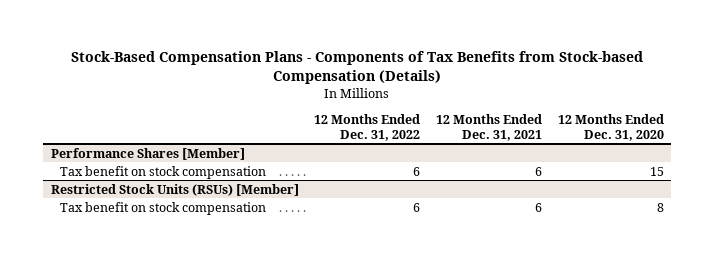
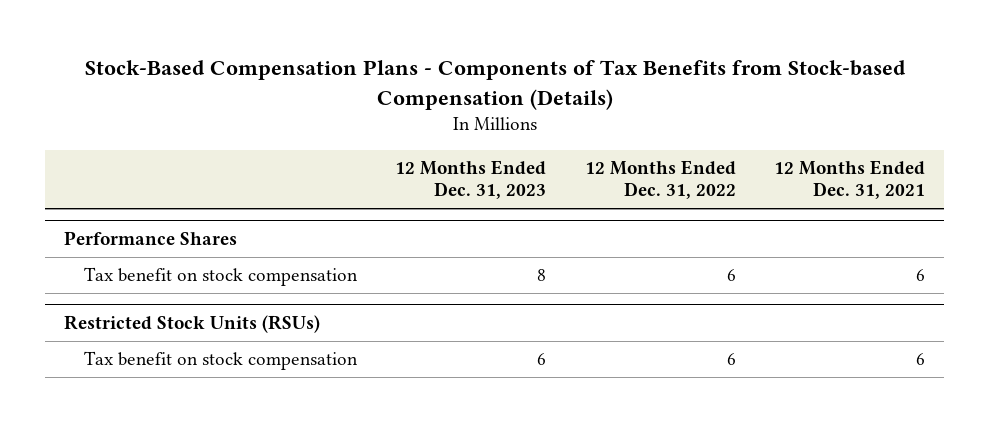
[557,113,664,141] 12 Months Ended Dec. 31, 2020 -> none
none -> [395,160,547,200] 12 Months Ended Dec. 31, 2023
[50,147,245,160] Performance Shares [Member] -> [64,230,238,245] Performance Shares
[50,183,299,196] Restricted Stock Units (RSUs) [Member] -> [64,314,321,333] Restricted Stock Units (RSUs)

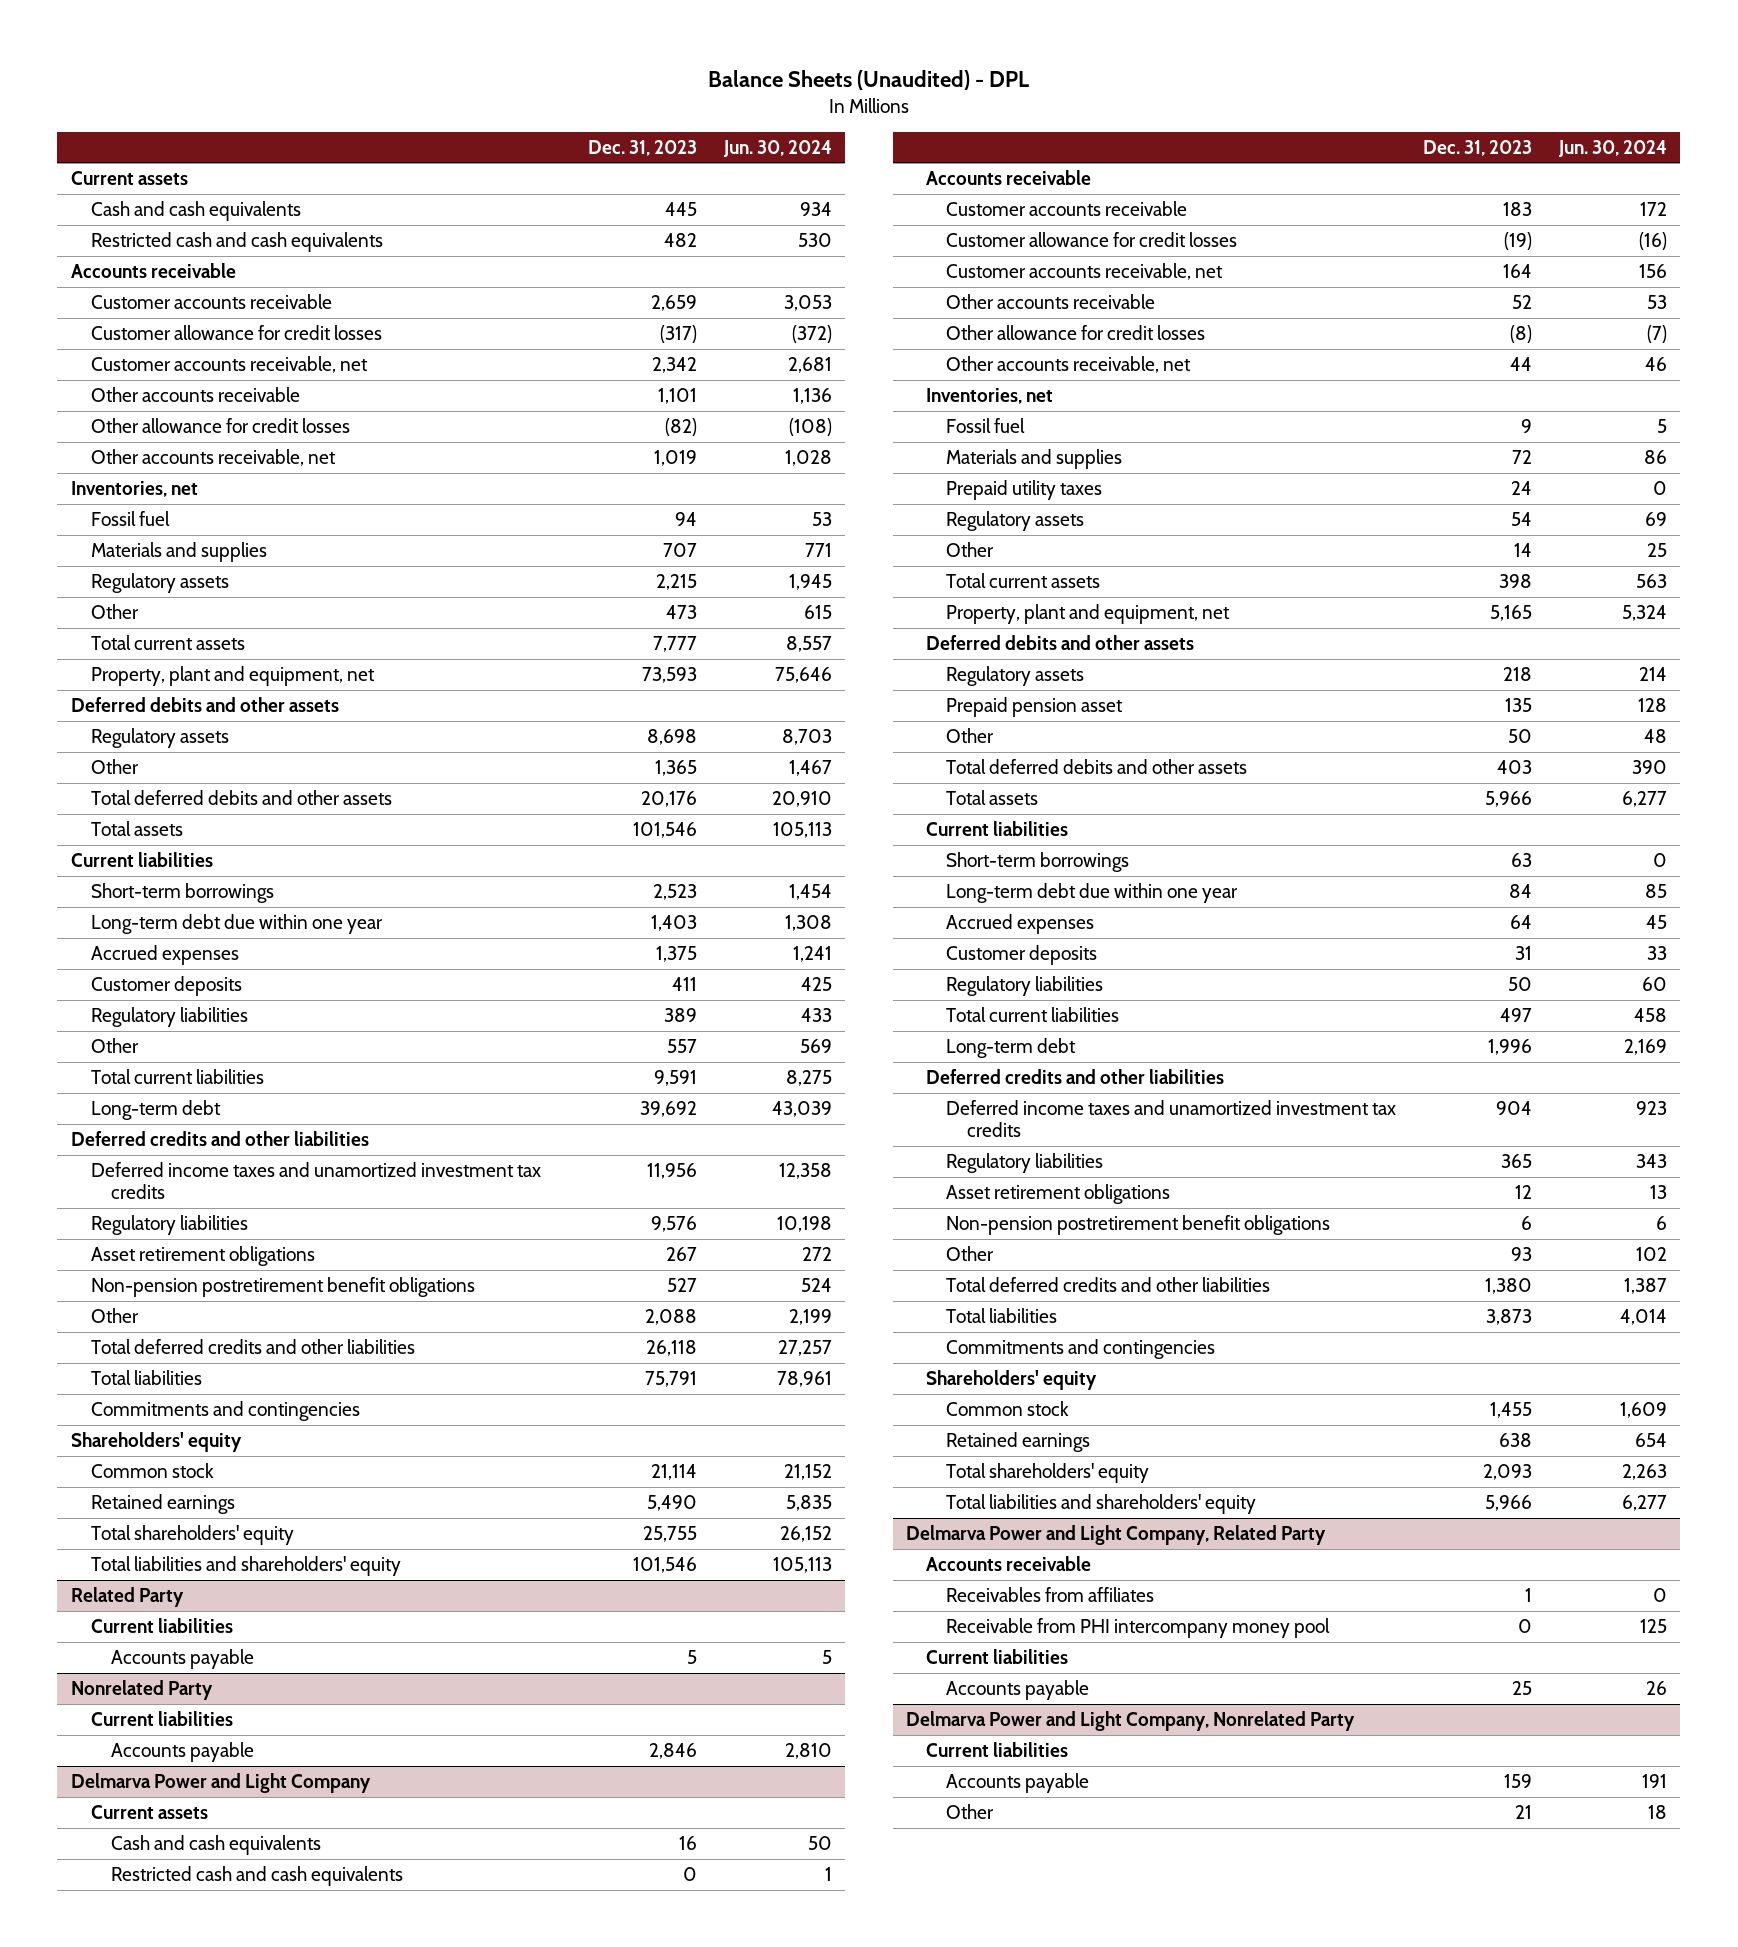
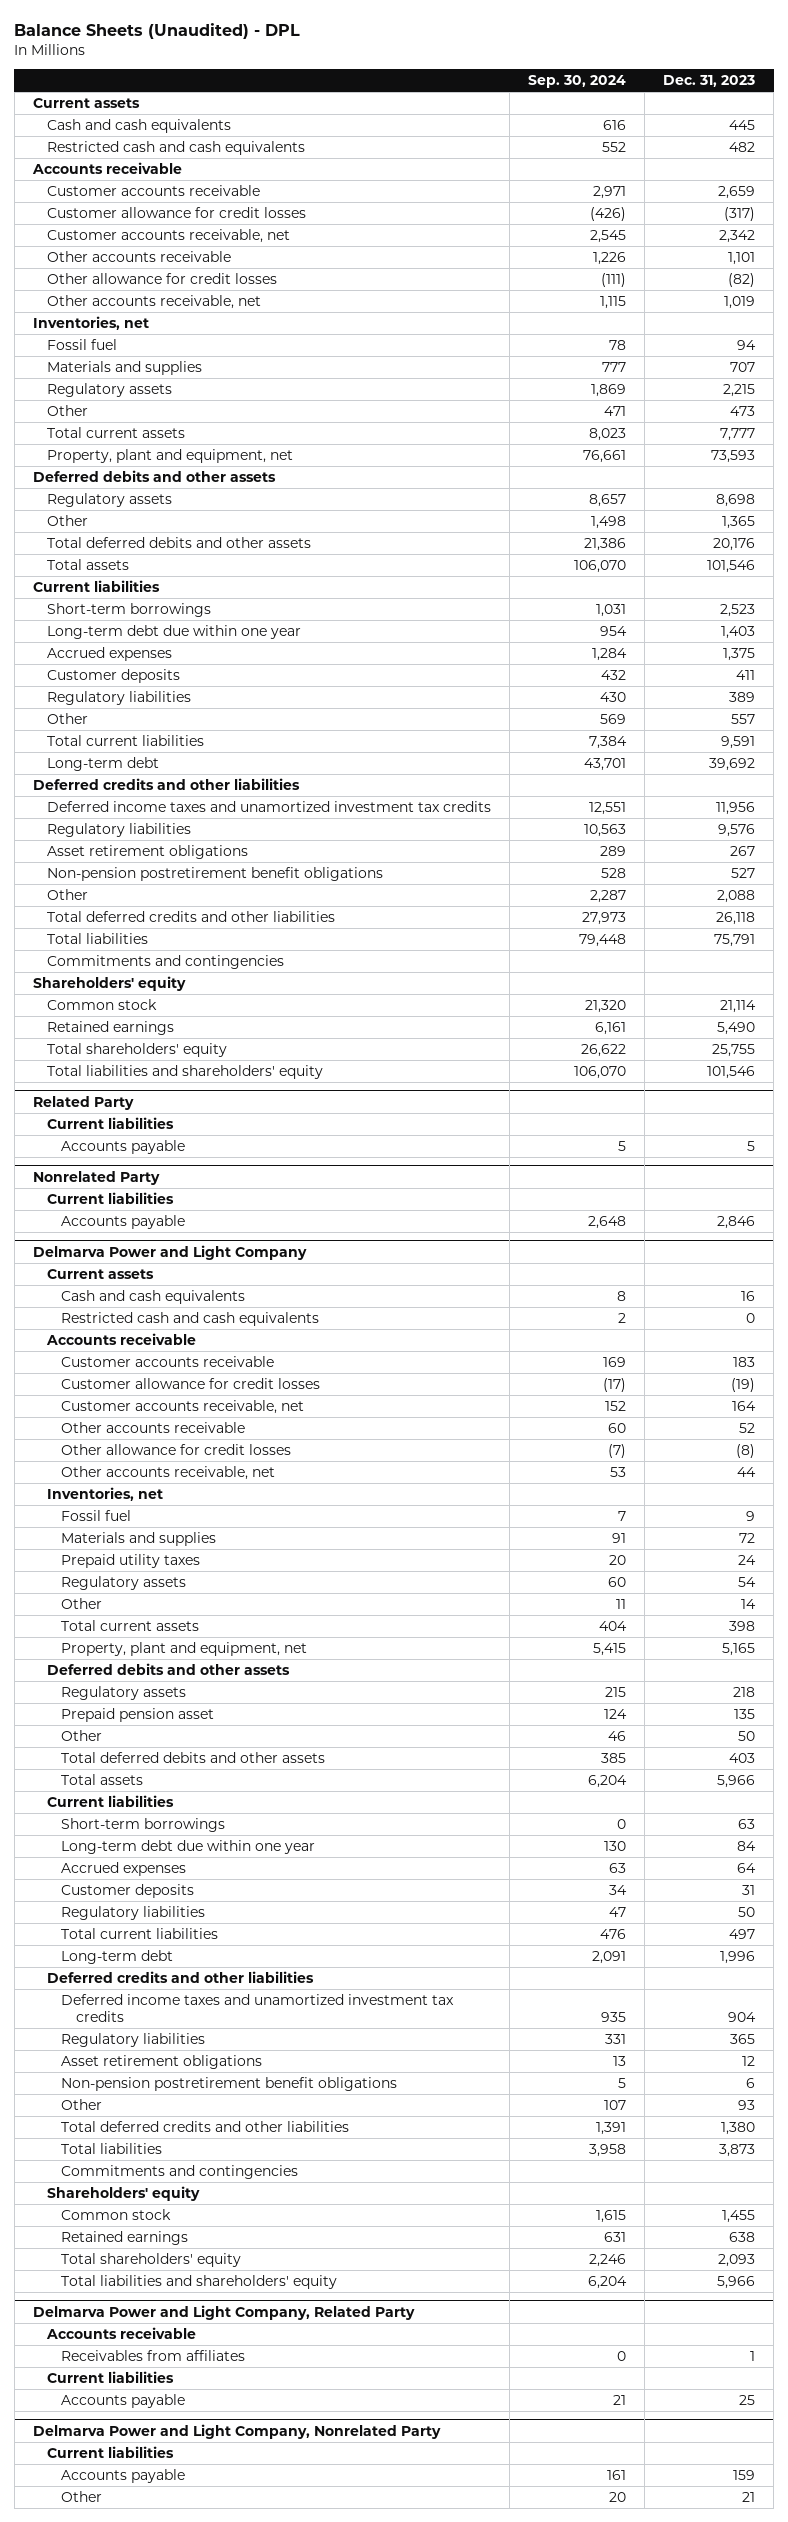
[722,139,832,157] Jun. 30, 2024 -> none
none -> [528,75,627,89] Sep. 30, 2024
[946,1618,1331,1639] Receivable from PHI intercompany money pool -> none

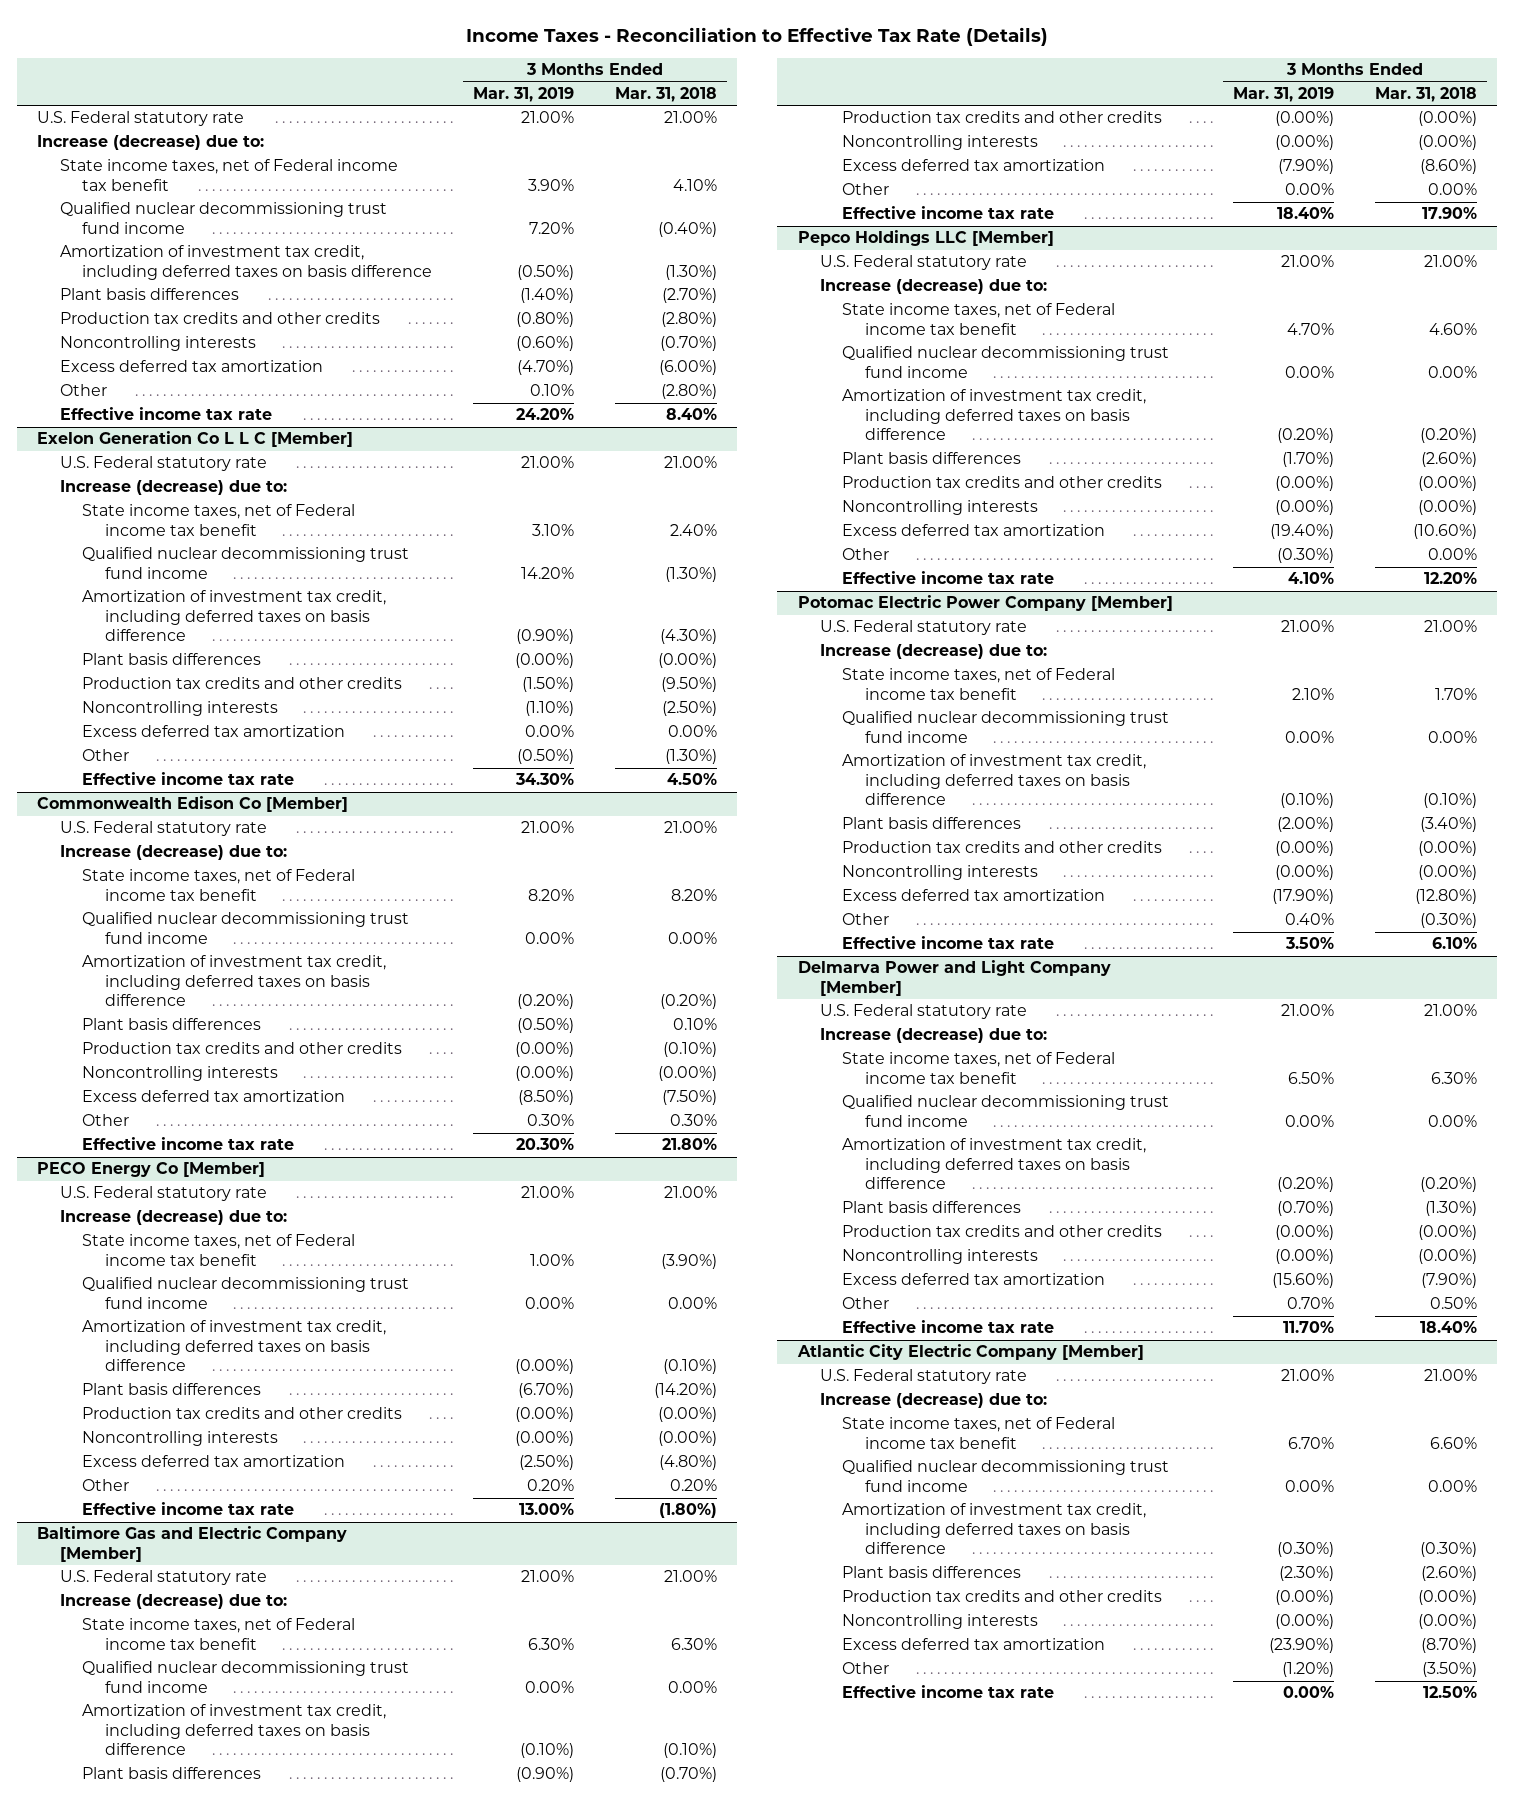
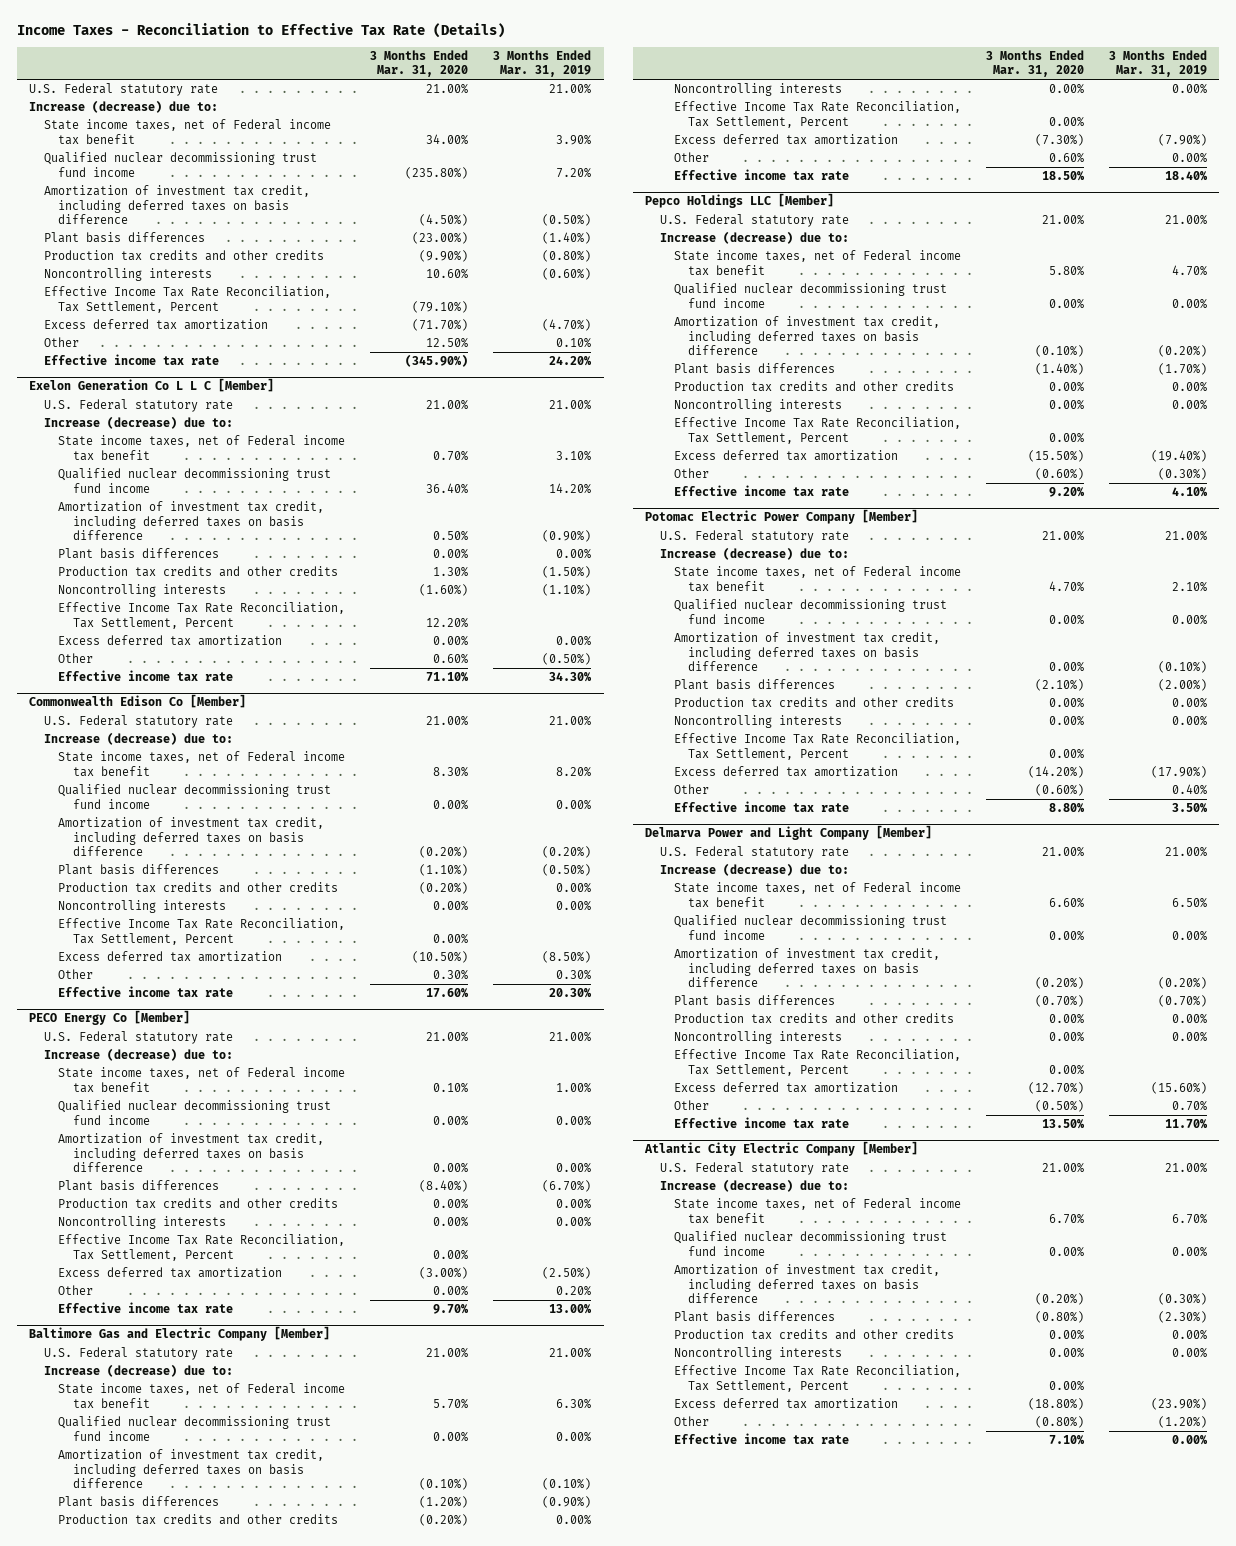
[614,87,717,103] Mar. 31, 2018 -> none
none -> [370,49,469,78] 3 Months Ended Mar. 31, 2020
none -> [43,286,331,313] Effective Income Tax Rate Reconciliation, Tax Settlement, Percent
[514,653,574,669] (0.00%) -> [556,549,592,560] 0.00%
none -> [58,602,346,629] Effective Income Tax Rate Reconciliation, Tax Settlement, Percent
[514,1042,574,1058] (0.00%) -> [556,883,592,894] 0.00%
[514,1066,574,1082] (0.00%) -> [556,901,592,912] 0.00%
none -> [58,918,346,945] Effective Income Tax Rate Reconciliation, Tax Settlement, Percent
[514,1359,574,1375] (0.00%) -> [556,1162,592,1173] 0.00%
[514,1407,574,1423] (0.00%) -> [556,1199,592,1210] 0.00%
[514,1431,574,1447] (0.00%) -> [556,1217,592,1228] 0.00%
none -> [58,1234,346,1261] Effective Income Tax Rate Reconciliation, Tax Settlement, Percent
[1275,111,1335,127] (0.00%) -> [556,1515,592,1526] 0.00%
[1275,135,1335,151] (0.00%) -> [1171,84,1207,95] 0.00%
none -> [674,101,962,128] Effective Income Tax Rate Reconciliation, Tax Settlement, Percent
[1275,476,1335,492] (0.00%) -> [1171,382,1207,393] 0.00%
[1275,500,1335,516] (0.00%) -> [1171,400,1207,411] 0.00%
none -> [674,417,962,444] Effective Income Tax Rate Reconciliation, Tax Settlement, Percent
[1275,841,1335,857] (0.00%) -> [1171,698,1207,709] 0.00%
[1275,865,1335,881] (0.00%) -> [1171,716,1207,727] 0.00%
none -> [674,733,962,760] Effective Income Tax Rate Reconciliation, Tax Settlement, Percent
[1275,1225,1335,1241] (0.00%) -> [1171,1014,1207,1025] 0.00%
[1275,1249,1335,1265] (0.00%) -> [1171,1032,1207,1043] 0.00%
none -> [674,1049,962,1076] Effective Income Tax Rate Reconciliation, Tax Settlement, Percent
[1275,1590,1335,1606] (0.00%) -> [1171,1330,1207,1341] 0.00%
[1275,1614,1335,1630] (0.00%) -> [1171,1348,1207,1359] 0.00%
none -> [674,1365,962,1392] Effective Income Tax Rate Reconciliation, Tax Settlement, Percent

